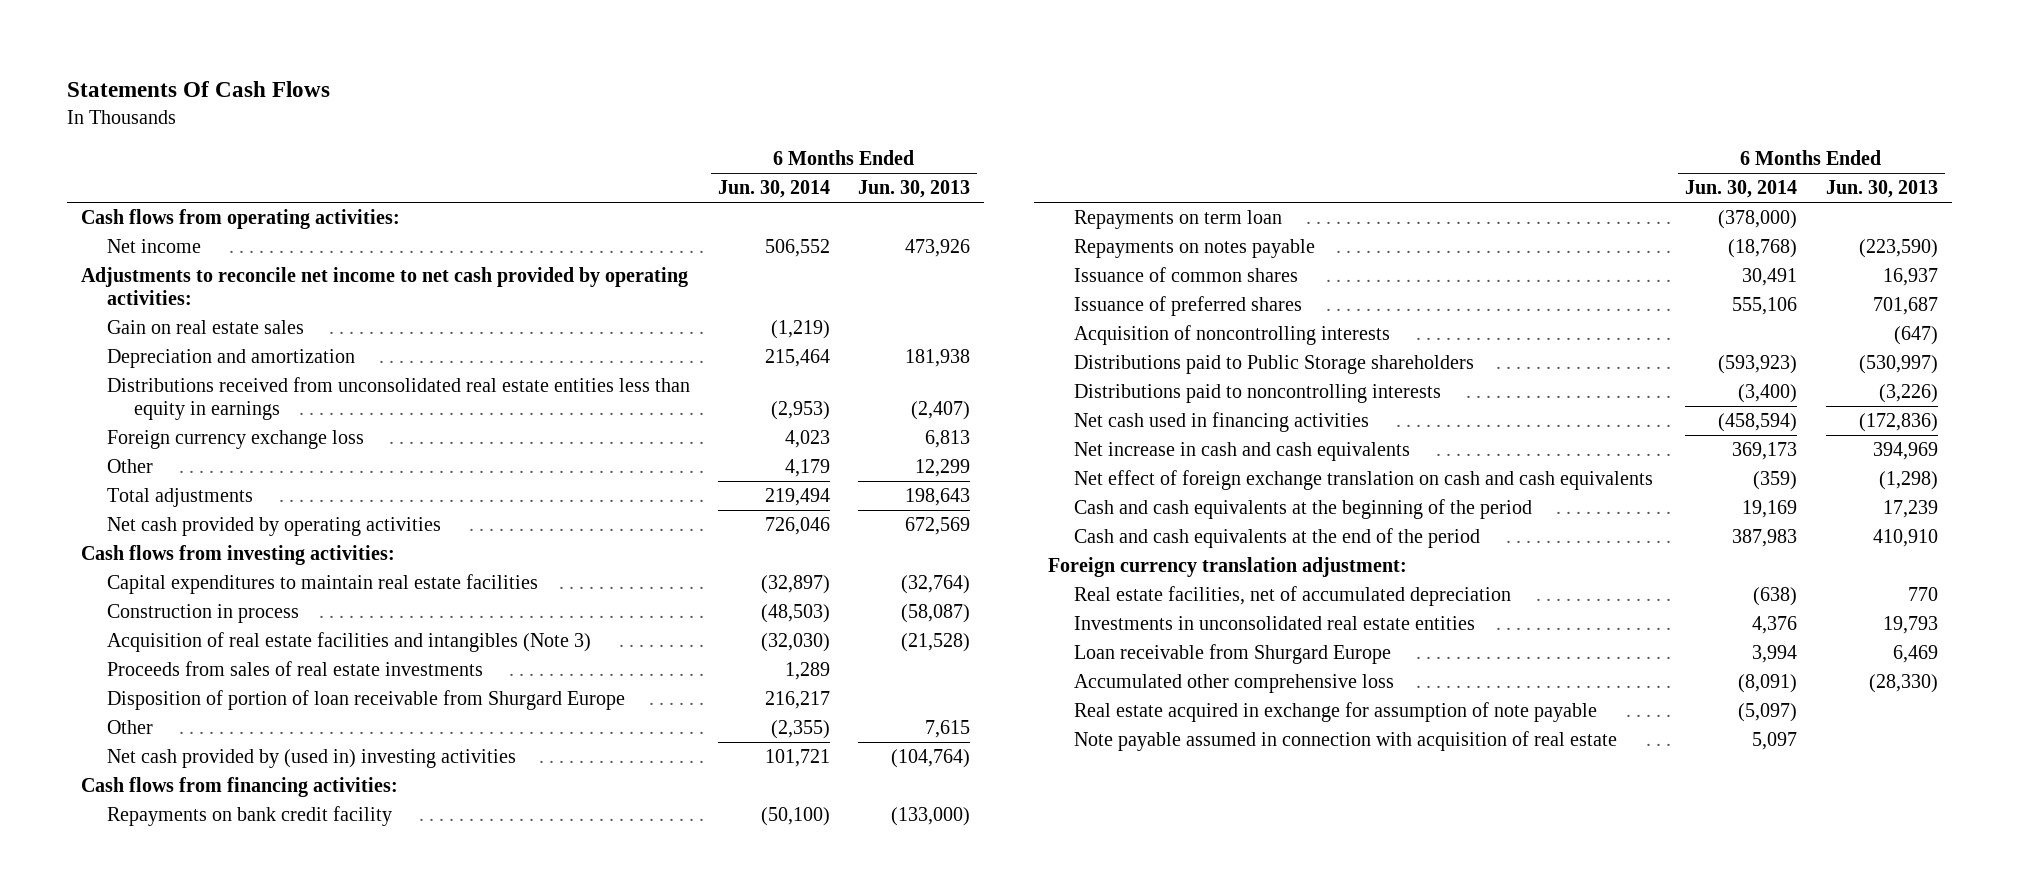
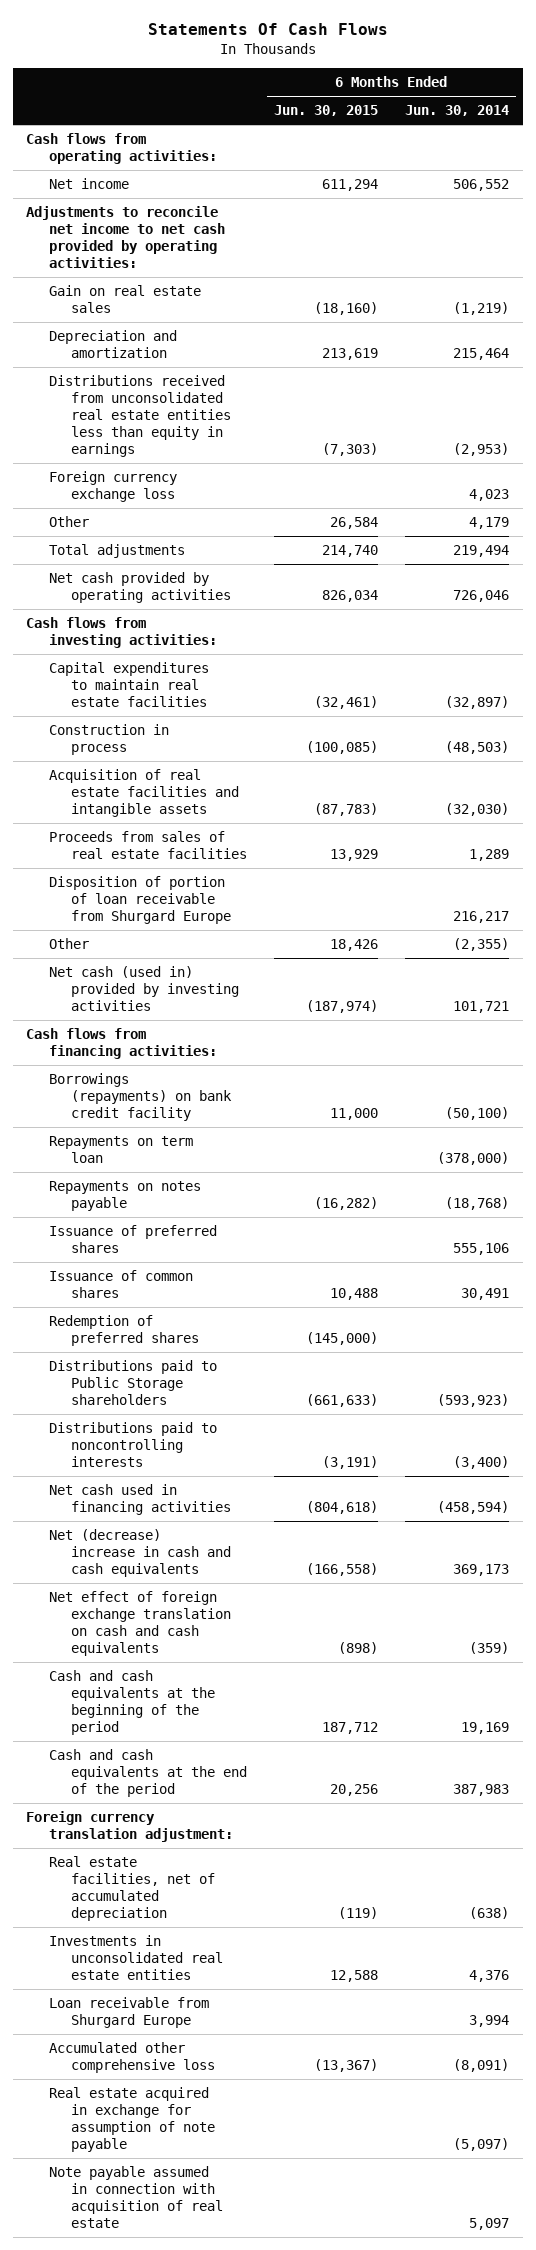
[858,180,971,199] Jun. 30, 2013 -> none
none -> [273,105,378,117] Jun. 30, 2015
[107,632,592,653] Acquisition of real estate facilities and intangibles (Note 3) -> [48,769,239,817] Acquisition of real estate facilities and intangible assets
[107,661,484,677] Proceeds from sales of real estate investments -> [48,831,247,860] Proceeds from sales of real estate facilities
[107,749,517,769] Net cash provided by (used in) investing activities -> [48,966,239,1011] Net cash (used in) provided by investing activities
[107,806,393,827] Repayments on bank credit facility -> [48,1073,232,1121] Borrowings (repayments) on bank credit facility
[1074,325,1391,346] Acquisition of noncontrolling interests -> none
[1074,267,1299,283] Issuance of common shares -> [48,1270,193,1299] Issuance of common shares
none -> [48,1315,199,1347] Redemption of preferred shares
[1074,442,1411,462] Net increase in cash and cash equivalents -> [48,1529,231,1577] Net (decrease) increase in cash and cash equivalents

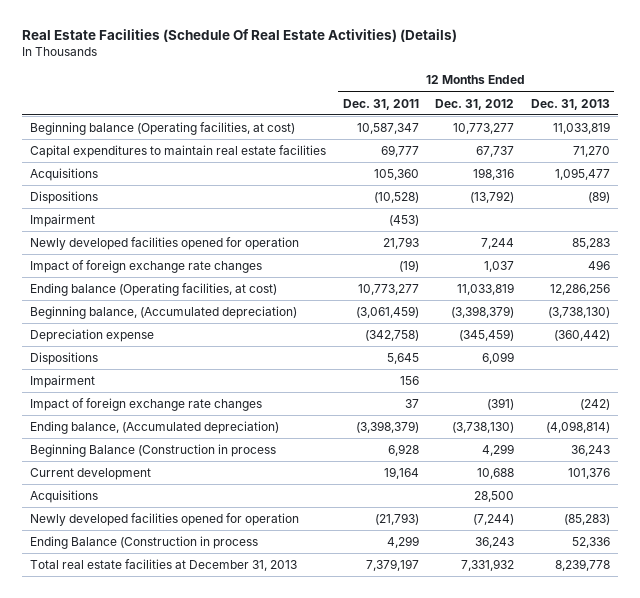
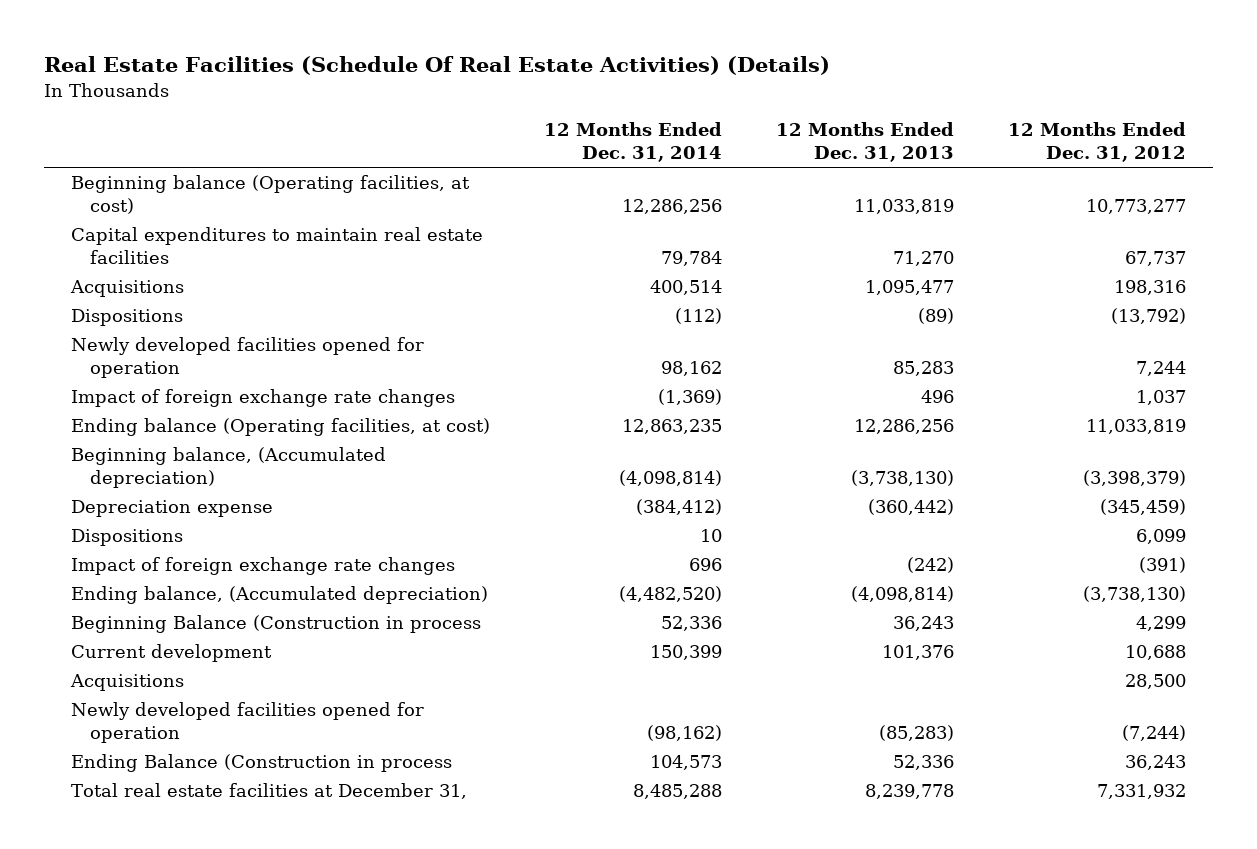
[342,98,419,110] Dec. 31, 2011 -> none
none -> [544,122,723,162] 12 Months Ended Dec. 31, 2014
[29,214,95,228] Impairment -> none
[29,375,95,389] Impairment -> none
[29,559,297,572] Total real estate facilities at December 31, 2013 -> [71,783,468,800] Total real estate facilities at December 31,

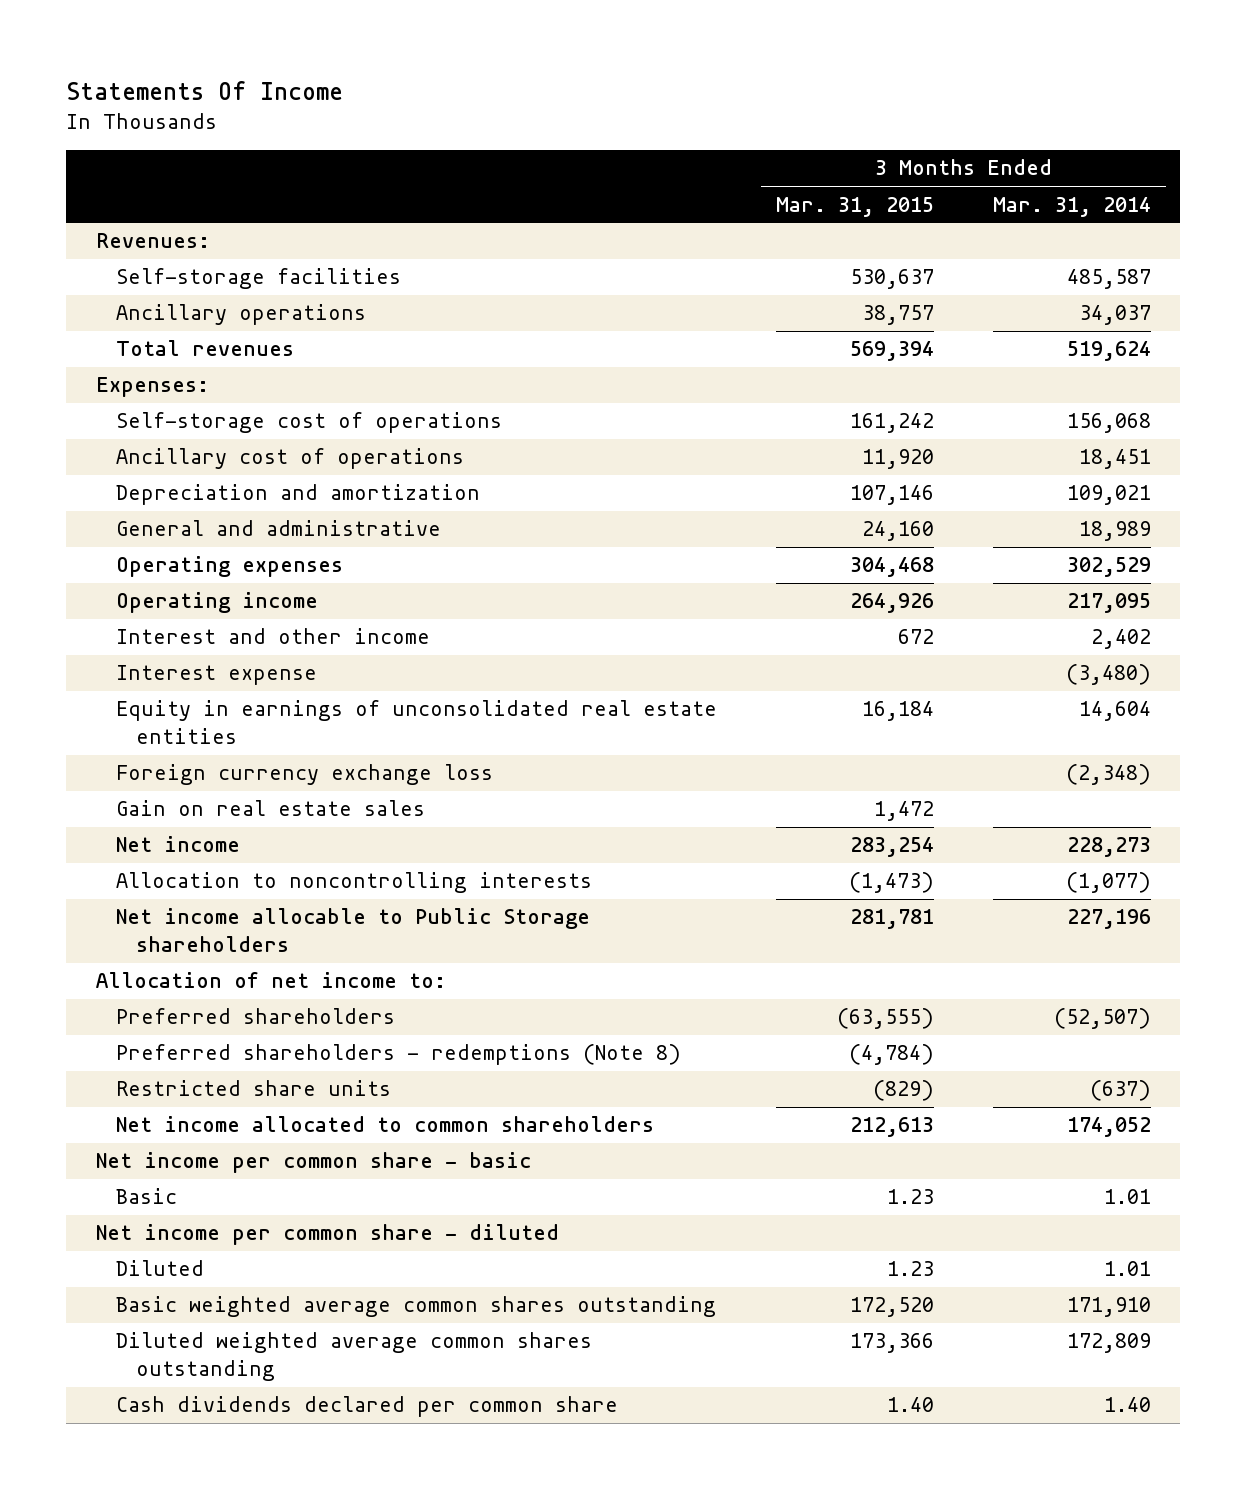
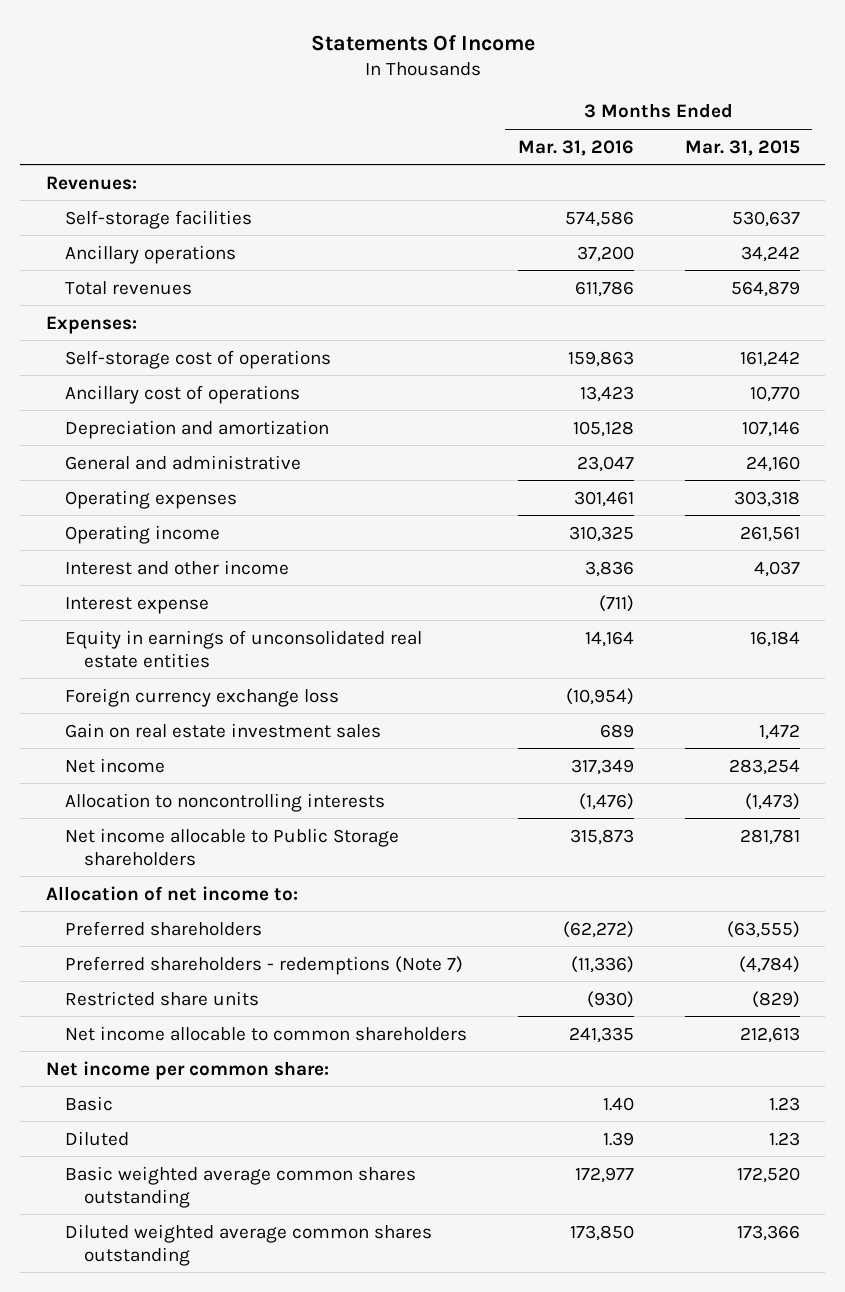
[993,196,1152,217] Mar. 31, 2014 -> none
none -> [517,139,634,156] Mar. 31, 2016
[862,305,935,326] 38,757 -> [740,245,800,262] 34,242
[850,341,935,362] 569,394 -> [730,280,800,297] 564,879
[862,449,935,470] 11,920 -> [749,385,800,402] 10,770
[850,557,935,578] 304,468 -> [733,490,800,507] 303,318
[850,593,935,614] 264,926 -> [739,525,800,542] 261,561
[898,629,935,645] 672 -> [753,560,800,577] 4,037
[116,800,426,817] Gain on real estate sales -> [64,722,381,738] Gain on real estate investment sales
[116,1044,682,1066] Preferred shareholders - redemptions (Note 8) -> [64,955,463,975] Preferred shareholders - redemptions (Note 7)
[116,1116,655,1133] Net income allocated to common shareholders -> [64,1025,467,1041] Net income allocable to common shareholders
[95,1152,531,1174] Net income per common share - basic -> [45,1060,329,1080] Net income per common share:
[95,1224,559,1246] Net income per common share - diluted -> none
[116,1396,619,1418] Cash dividends declared per common share -> none

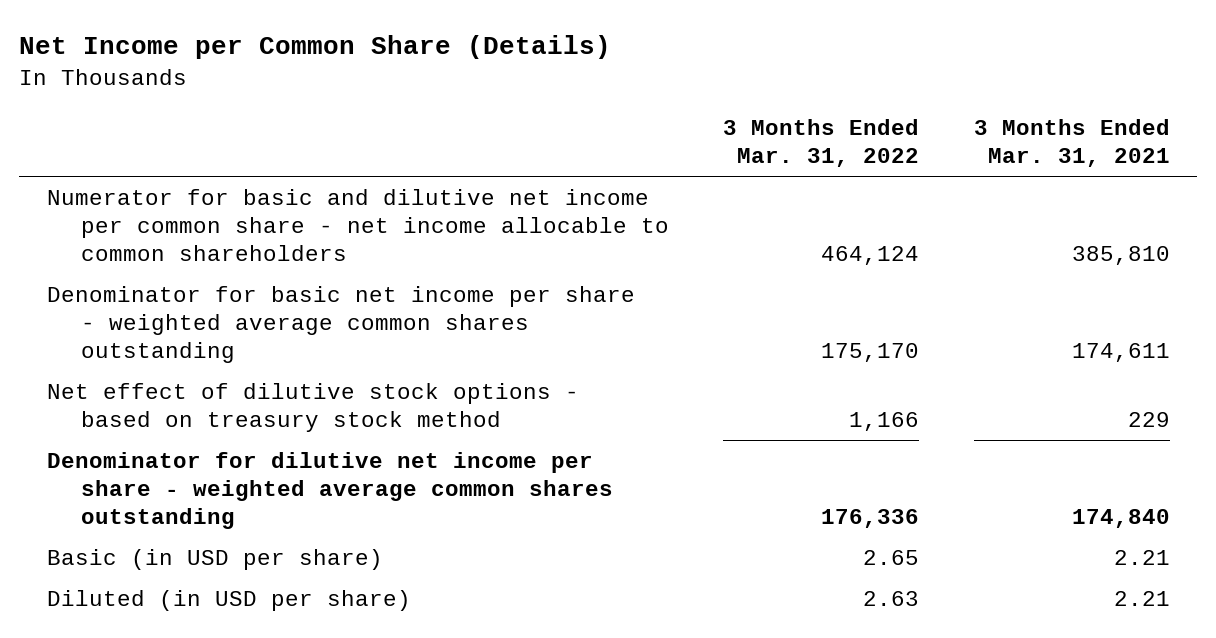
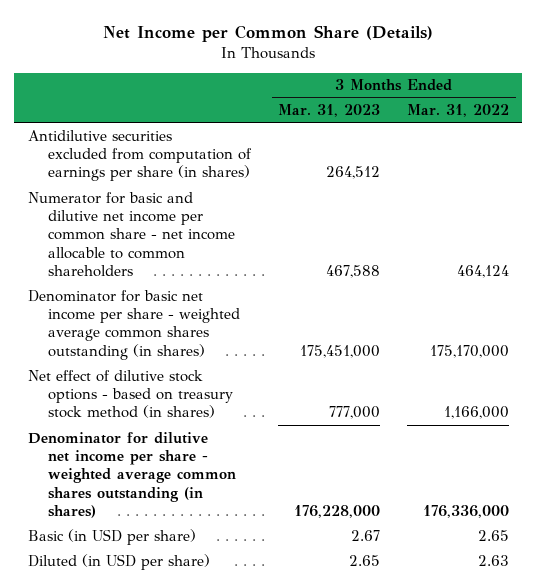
[973,119,1170,168] 3 Months Ended Mar. 31, 2021 -> none
none -> [278,104,381,118] Mar. 31, 2023
none -> [27,129,253,182] Antidilutive securities excluded from computation of earnings per share (in shares)
[46,285,635,363] Denominator for basic net income per share - weighted average common shares outstanding -> [27,289,241,360] Denominator for basic net income per share - weighted average common shares outstanding (in shares)
[821,342,920,362] 175,170 -> [430,344,510,358] 175,170,000
[46,382,579,432] Net effect of dilutive stock options - based on treasury stock method -> [27,369,234,419] Net effect of dilutive stock options - based on treasury stock method (in shares)
[849,411,920,431] 1,166 -> [444,406,510,420] 1,166,000
[46,451,614,529] Denominator for dilutive net income per share - weighted average common shares outstanding -> [27,431,237,519] Denominator for dilutive net income per share - weighted average common shares outstanding (in shares)
[821,508,920,528] 176,336 -> [423,505,510,519] 176,336,000

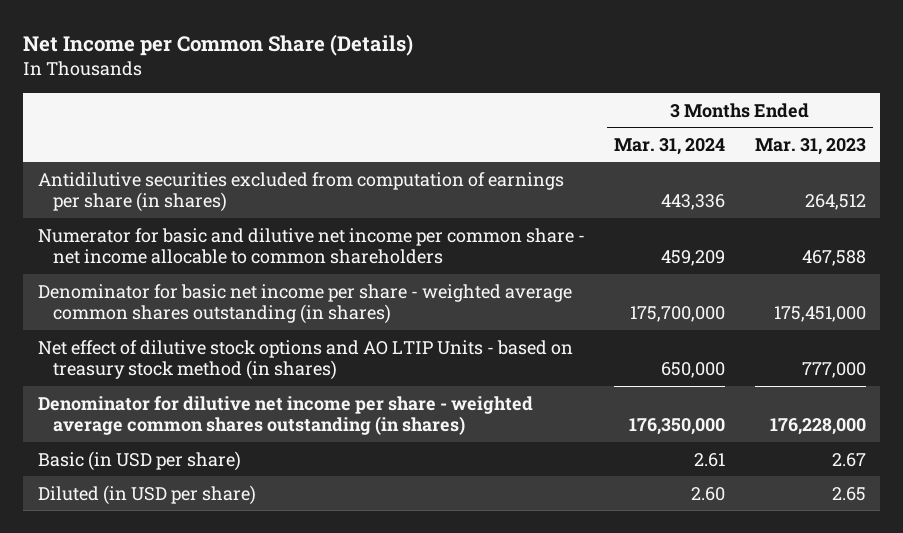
[407,104,510,118] Mar. 31, 2022 -> none
none -> [614,137,726,155] Mar. 31, 2024
[27,369,234,419] Net effect of dilutive stock options - based on treasury stock method (in shares) -> [37,339,573,381] Net effect of dilutive stock options and AO LTIP Units - based on treasury stock method (in shares)

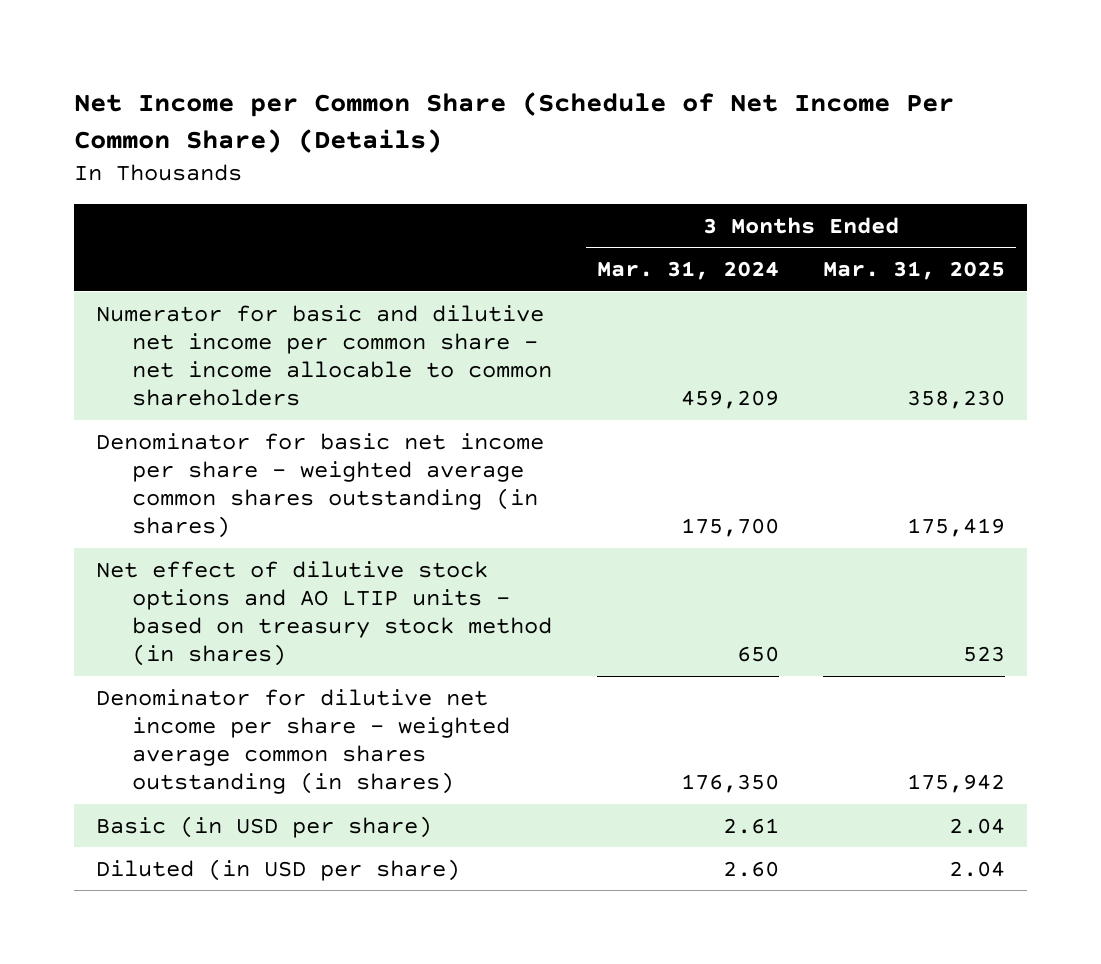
[22,33,413,56] Net Income per Common Share (Details) -> [73,91,954,154] Net Income per Common Share (Schedule of Net Income Per Common Share) (Details)
[754,137,866,155] Mar. 31, 2023 -> none
none -> [823,261,1006,281] Mar. 31, 2025
[37,171,564,213] Antidilutive securities excluded from computation of earnings per share (in shares) -> none
[630,306,726,323] 175,700,000 -> [680,518,779,538] 175,700
[37,339,573,381] Net effect of dilutive stock options and AO LTIP Units - based on treasury stock method (in shares) -> [96,560,553,667] Net effect of dilutive stock options and AO LTIP units - based on treasury stock method (in shares)
[661,362,726,379] 650,000 -> [736,646,779,663] 650
[629,418,726,436] 176,350,000 -> [680,774,779,794] 176,350

